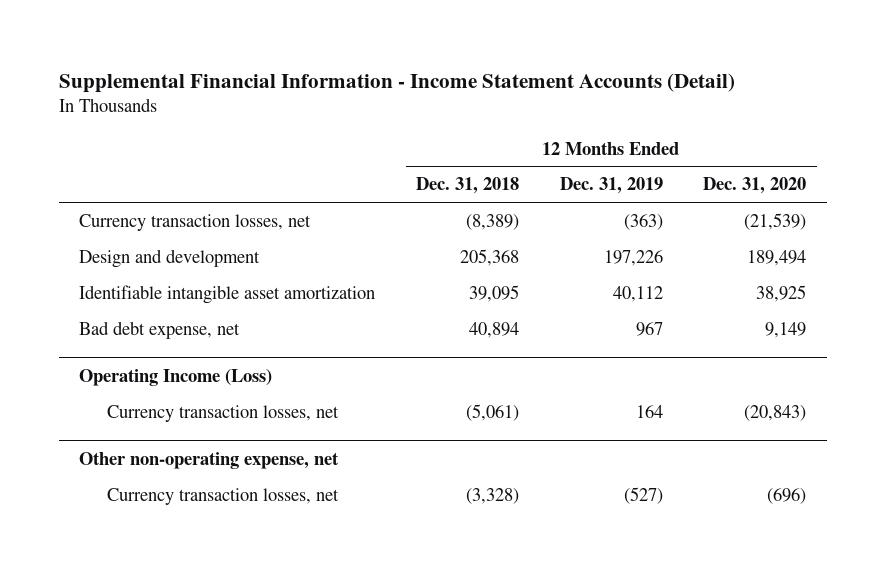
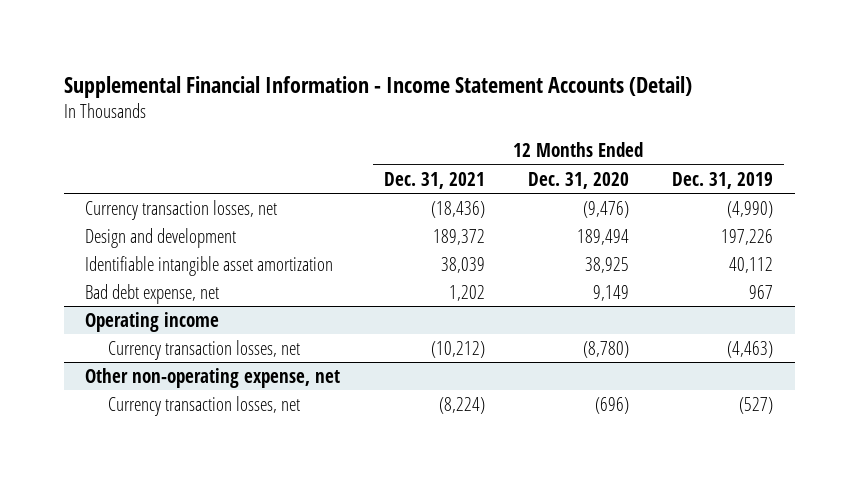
[416,177,520,195] Dec. 31, 2018 -> none
none -> [383,171,485,189] Dec. 31, 2021
[623,213,663,230] (363) -> [727,200,774,218] (4,990)
[744,212,807,230] (21,539) -> [582,200,629,218] (9,476)
[79,368,273,386] Operating Income (Loss) -> [85,311,220,332] Operating income
[635,404,663,418] 164 -> [727,340,774,358] (4,463)
[744,404,807,421] (20,843) -> [582,340,629,358] (8,780)

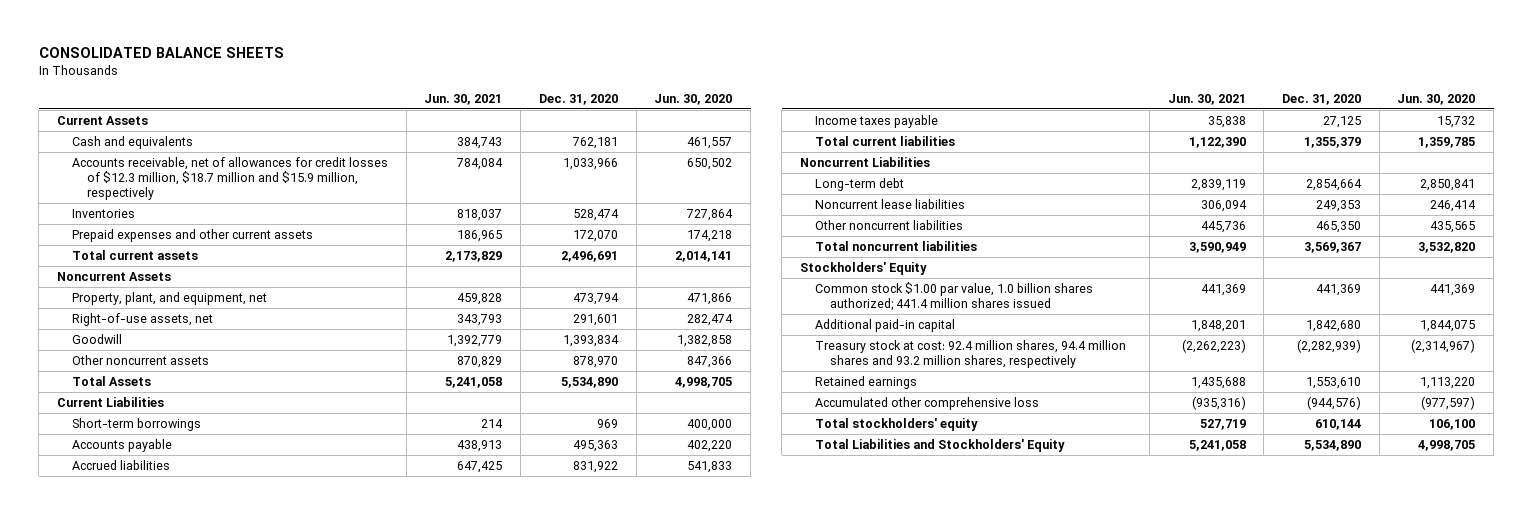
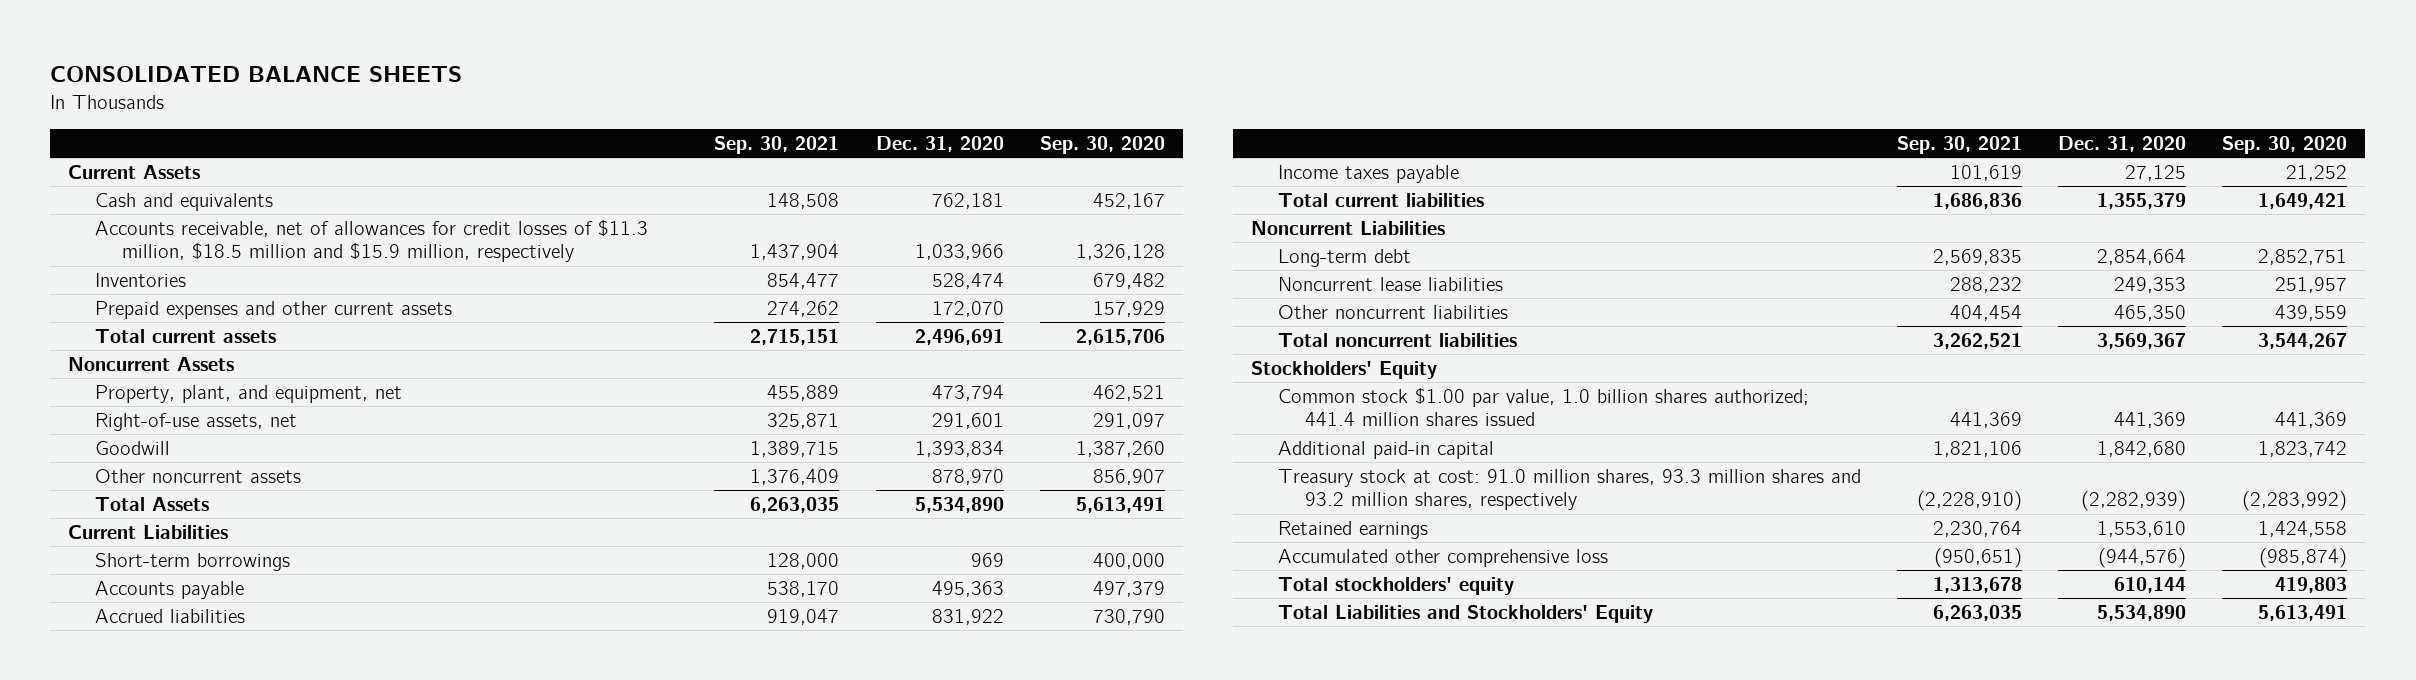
[424,93,503,105] Jun. 30, 2021 -> none
[654,93,733,105] Jun. 30, 2020 -> none
none -> [714,135,840,154] Sep. 30, 2021
none -> [1039,135,1165,154] Sep. 30, 2020
[71,157,388,201] Accounts receivable, net of allowances for credit losses of $12.3 million, $18.7 million and $15.9 million, respectively -> [95,220,649,263] Accounts receivable, net of allowances for credit losses of $11.3 million, $18.5 million and $15.9 million, respectively
[815,340,1127,369] Treasury stock at cost: 92.4 million shares, 94.4 million shares and 93.2 million shares, respectively -> [1277,469,1861,511] Treasury stock at cost: 91.0 million shares, 93.3 million shares and 93.2 million shares, respectively

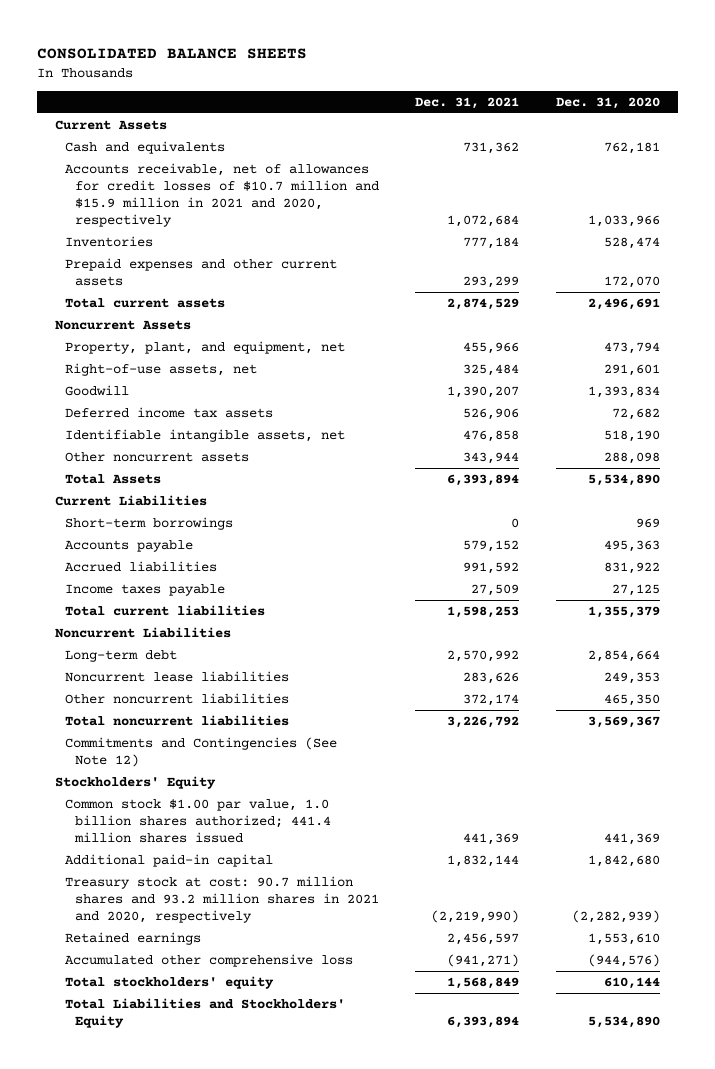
[714,135,840,154] Sep. 30, 2021 -> none
[1039,135,1165,154] Sep. 30, 2020 -> none
none -> [415,96,520,109] Dec. 31, 2021
[95,220,649,263] Accounts receivable, net of allowances for credit losses of $11.3 million, $18.5 million and $15.9 million, respectively -> [64,163,379,228] Accounts receivable, net of allowances for credit losses of $10.7 million and $15.9 million in 2021 and 2020, respectively
none -> [64,407,273,419] Deferred income tax assets
none -> [64,429,345,443] Identifiable intangible assets, net
[931,469,1004,486] 878,970 -> [603,452,660,465] 288,098
none -> [64,737,337,768] Commitments and Contingencies (See Note 12)
[1277,469,1861,511] Treasury stock at cost: 91.0 million shares, 93.3 million shares and 93.2 million shares, respectively -> [64,876,379,924] Treasury stock at cost: 90.7 million shares and 93.2 million shares in 2021 and 2020, respectively

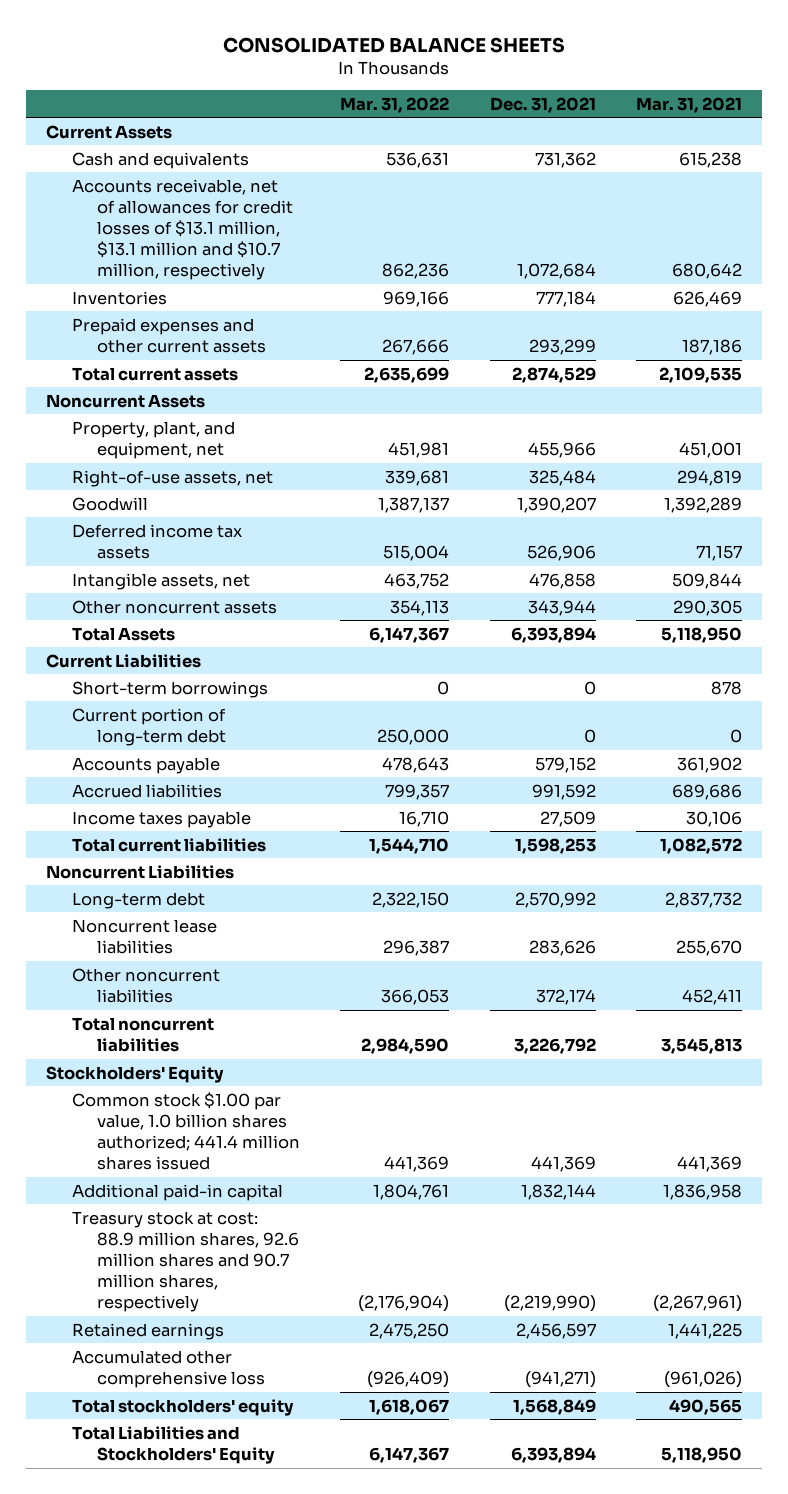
[555,96,660,109] Dec. 31, 2020 -> none
none -> [340,96,450,113] Mar. 31, 2022
none -> [635,96,742,113] Mar. 31, 2021
[64,163,379,228] Accounts receivable, net of allowances for credit losses of $10.7 million and $15.9 million in 2021 and 2020, respectively -> [71,178,294,281] Accounts receivable, net of allowances for credit losses of $13.1 million, $13.1 million and $10.7 million, respectively
[64,429,345,443] Identifiable intangible assets, net -> [71,572,250,590] Intangible assets, net
none -> [71,707,227,746] Current portion of long-term debt
[64,737,337,768] Commitments and Contingencies (See Note 12) -> none
[64,876,379,924] Treasury stock at cost: 90.7 million shares and 93.2 million shares in 2021 and 2020, respectively -> [71,1210,300,1313] Treasury stock at cost: 88.9 million shares, 92.6 million shares and 90.7 million shares, respectively

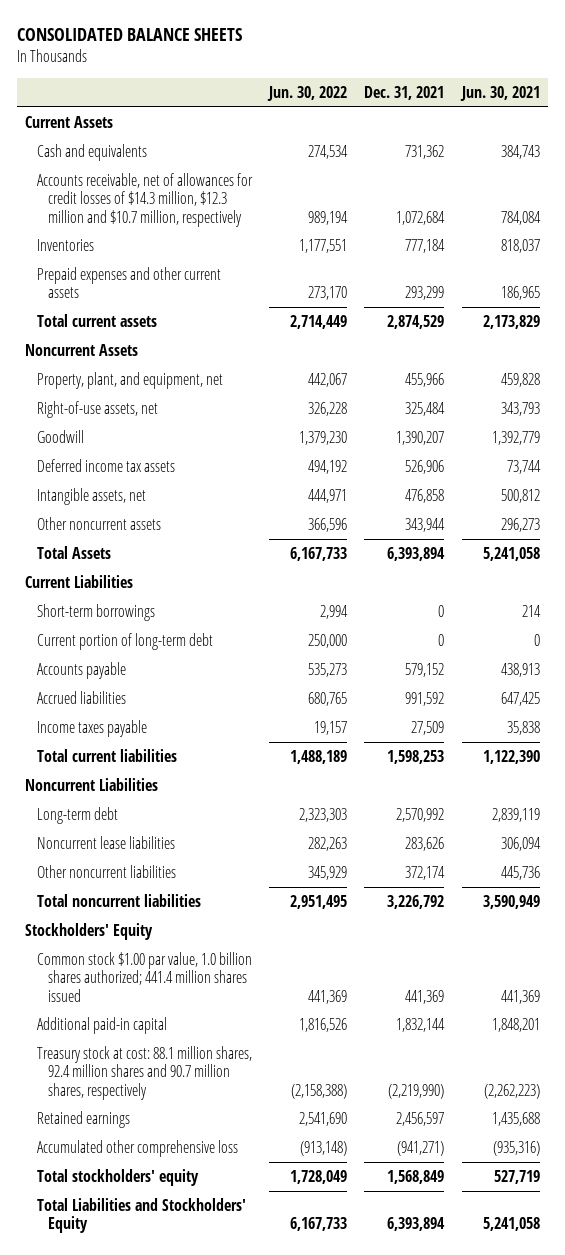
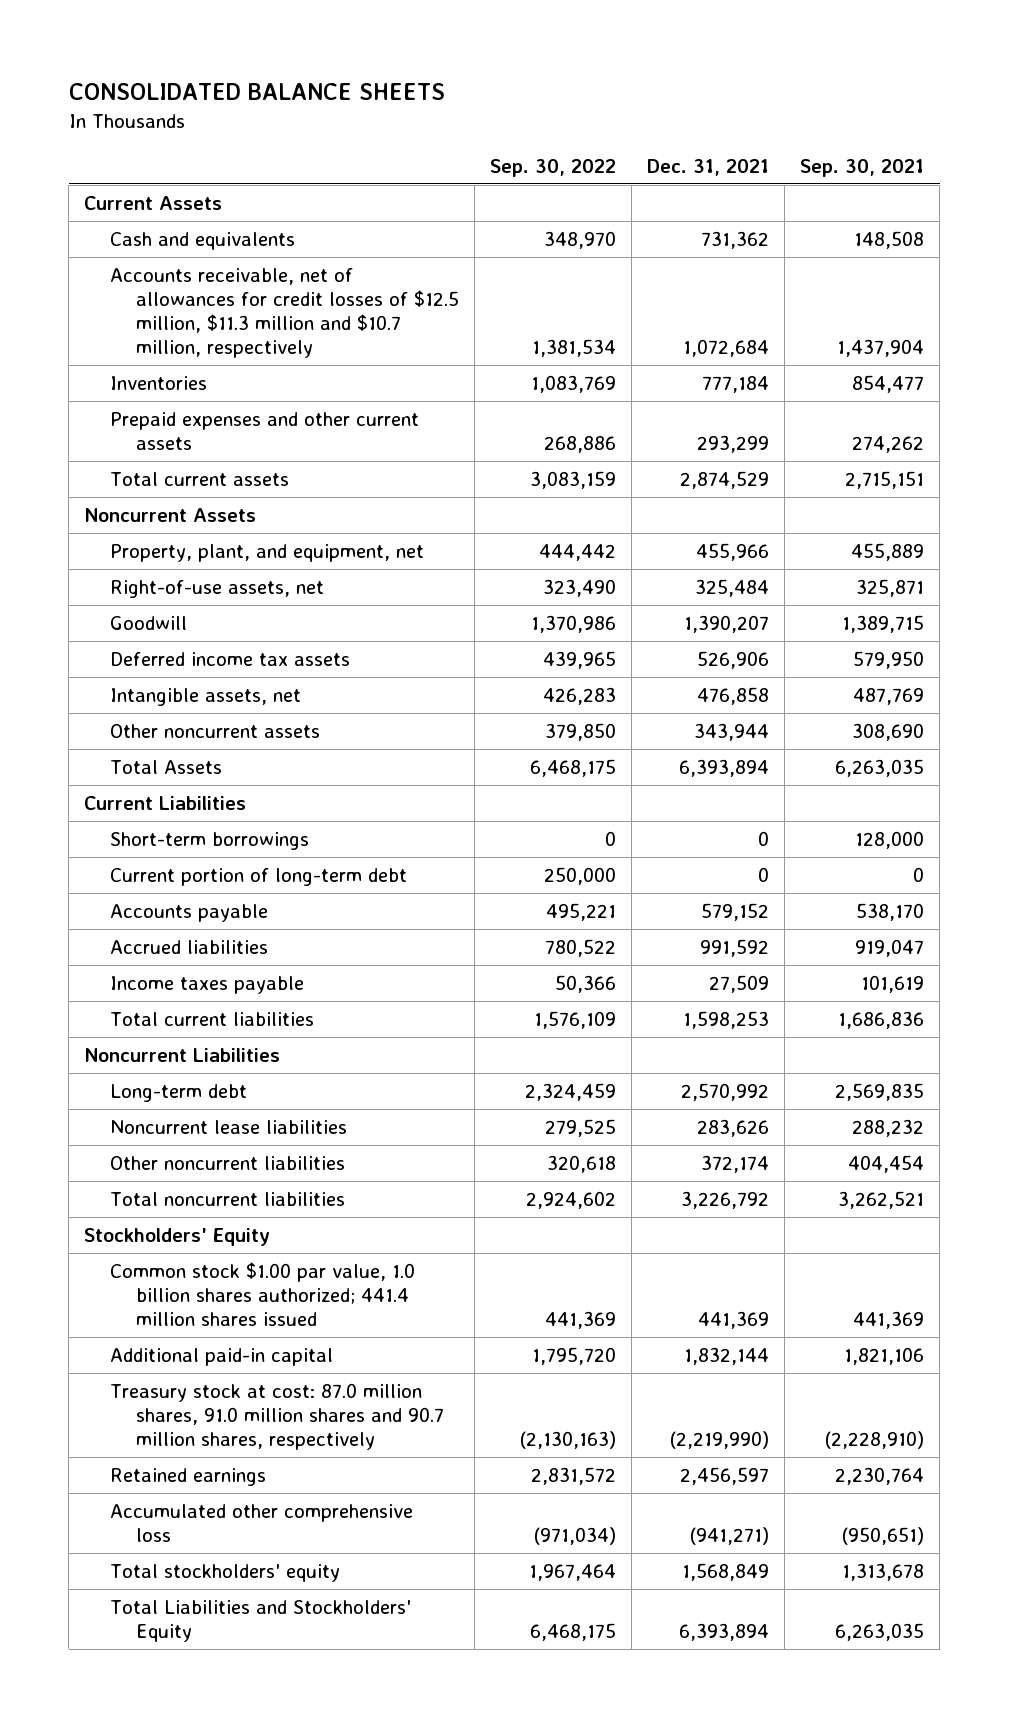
[267,85,348,101] Jun. 30, 2022 -> none
[459,85,540,101] Jun. 30, 2021 -> none
none -> [490,158,617,177] Sep. 30, 2022
none -> [800,158,925,177] Sep. 30, 2021
[36,173,253,227] Accounts receivable, net of allowances for credit losses of $14.3 million, $12.3 million and $10.7 million, respectively -> [110,267,459,359] Accounts receivable, net of allowances for credit losses of $12.5 million, $11.3 million and $10.7 million, respectively
[36,1046,252,1100] Treasury stock at cost: 88.1 million shares, 92.4 million shares and 90.7 million shares, respectively -> [110,1382,444,1451] Treasury stock at cost: 87.0 million shares, 91.0 million shares and 90.7 million shares, respectively

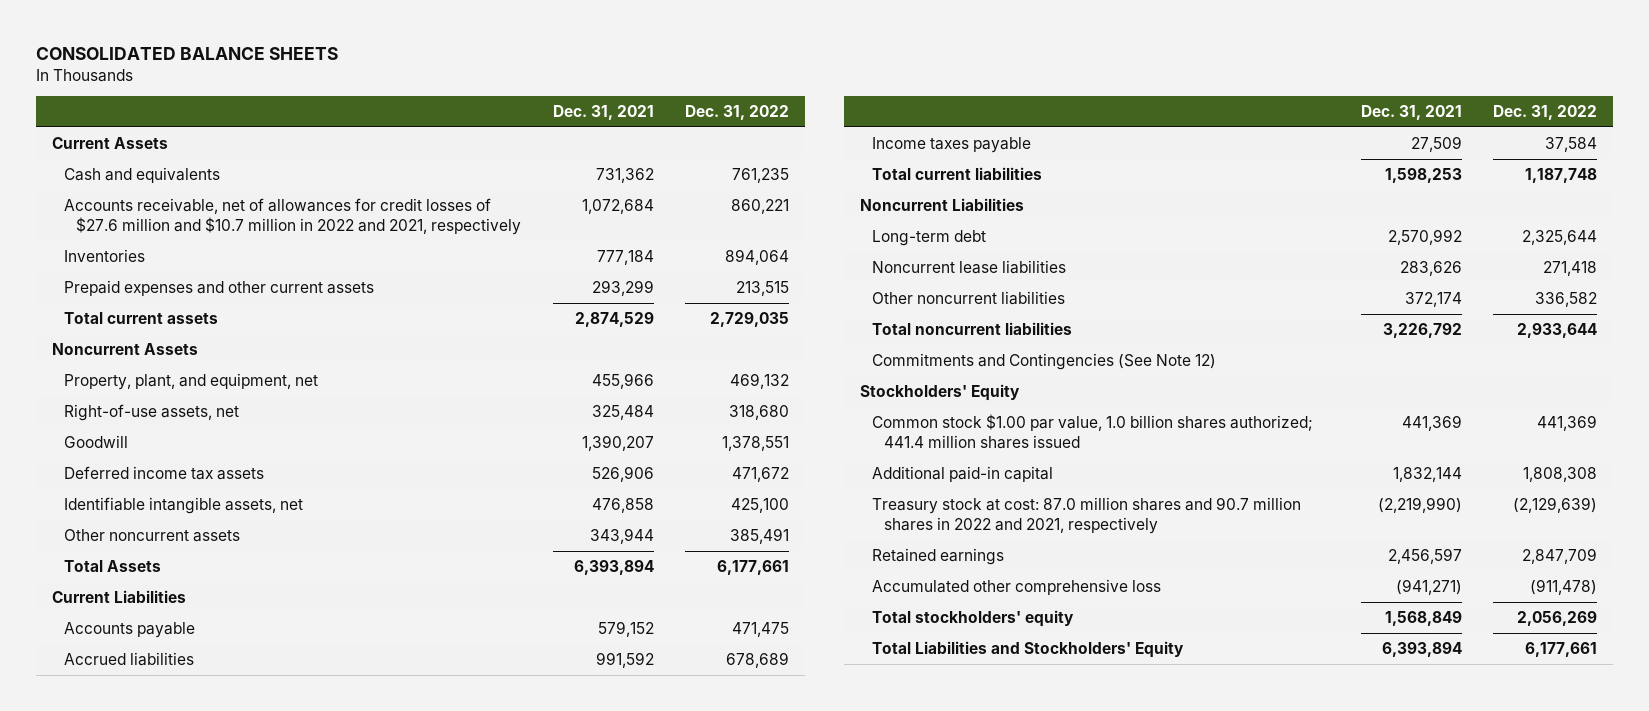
[490,158,617,177] Sep. 30, 2022 -> none
[800,158,925,177] Sep. 30, 2021 -> none
none -> [685,104,790,120] Dec. 31, 2022
[110,267,459,359] Accounts receivable, net of allowances for credit losses of $12.5 million, $11.3 million and $10.7 million, respectively -> [63,198,521,235] Accounts receivable, net of allowances for credit losses of $27.6 million and $10.7 million in 2022 and 2021, respectively
[110,687,302,706] Intangible assets, net -> [63,497,303,515] Identifiable intangible assets, net
[110,831,310,850] Short-term borrowings -> none
[110,867,408,886] Current portion of long-term debt -> none
none -> [871,353,1216,371] Commitments and Contingencies (See Note 12)
[110,1382,444,1451] Treasury stock at cost: 87.0 million shares, 91.0 million shares and 90.7 million shares, respectively -> [871,497,1301,534] Treasury stock at cost: 87.0 million shares and 90.7 million shares in 2022 and 2021, respectively

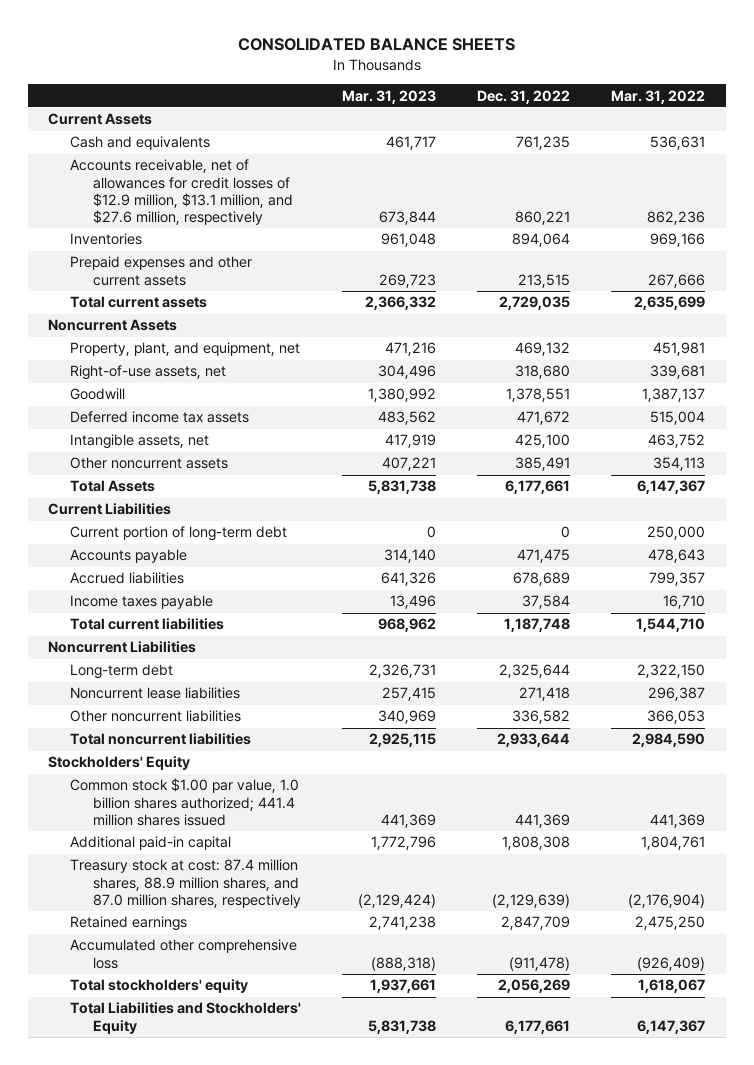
[552,104,654,120] Dec. 31, 2021 -> none
none -> [342,89,437,104] Mar. 31, 2023
none -> [611,89,706,104] Mar. 31, 2022
[63,198,521,235] Accounts receivable, net of allowances for credit losses of $27.6 million and $10.7 million in 2022 and 2021, respectively -> [70,159,293,226] Accounts receivable, net of allowances for credit losses of $12.9 million, $13.1 million, and $27.6 million, respectively
[63,497,303,515] Identifiable intangible assets, net -> [70,434,210,450] Intangible assets, net
none -> [70,526,288,542] Current portion of long-term debt
[871,353,1216,371] Commitments and Contingencies (See Note 12) -> none
[871,497,1301,534] Treasury stock at cost: 87.0 million shares and 90.7 million shares in 2022 and 2021, respectively -> [70,859,301,909] Treasury stock at cost: 87.4 million shares, 88.9 million shares, and 87.0 million shares, respectively

